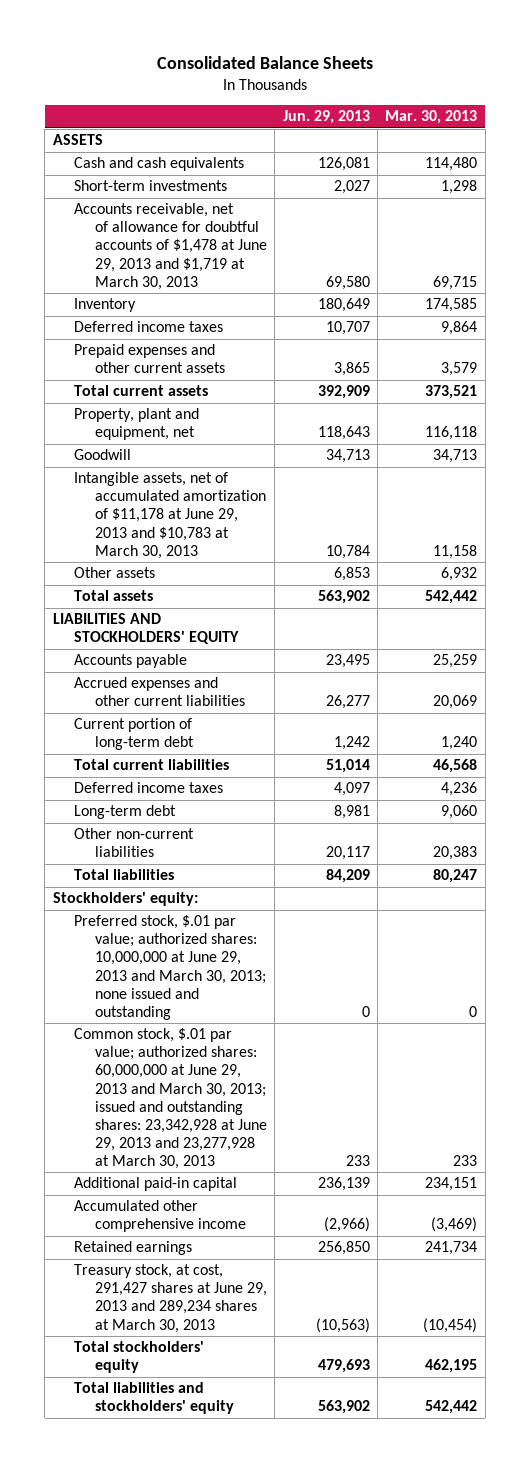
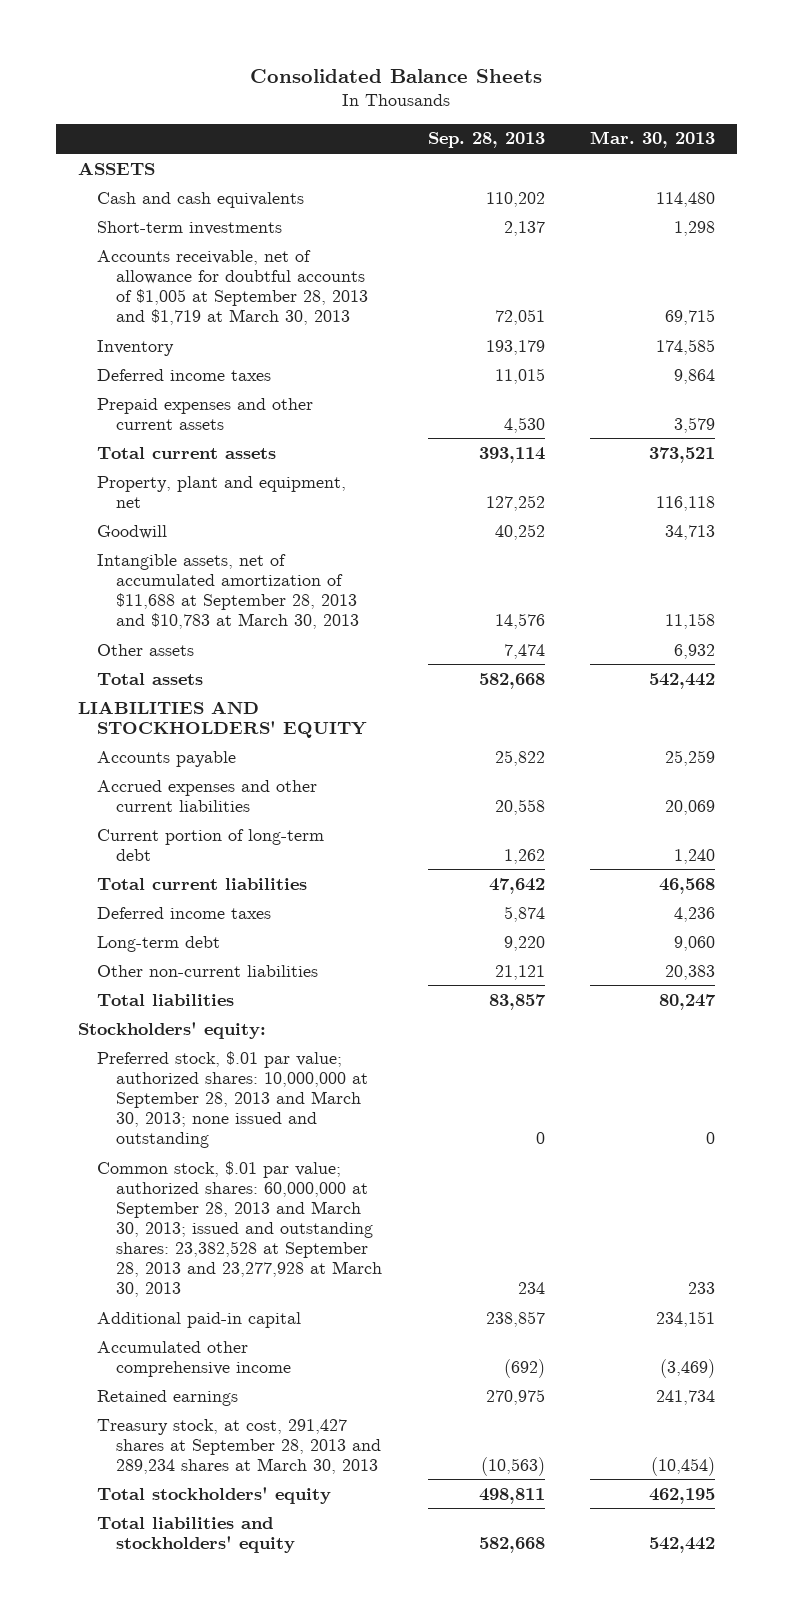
[282,110,370,125] Jun. 29, 2013 -> none
none -> [427,132,545,149] Sep. 28, 2013
[73,203,267,290] Accounts receivable, net of allowance for doubtful accounts of $1,478 at June 29, 2013 and $1,719 at March 30, 2013 -> [97,249,369,325] Accounts receivable, net of allowance for doubtful accounts of $1,005 at September 28, 2013 and $1,719 at March 30, 2013
[73,472,266,559] Intangible assets, net of accumulated amortization of $11,178 at June 29, 2013 and $10,783 at March 30, 2013 -> [97,553,360,629] Intangible assets, net of accumulated amortization of $11,688 at September 28, 2013 and $10,783 at March 30, 2013
[73,915,266,1020] Preferred stock, $.01 par value; authorized shares: 10,000,000 at June 29, 2013 and March 30, 2013; none issued and outstanding -> [97,1050,369,1149] Preferred stock, $.01 par value; authorized shares: 10,000,000 at September 28, 2013 and March 30, 2013; none issued and outstanding
[73,1028,267,1169] Common stock, $.01 par value; authorized shares: 60,000,000 at June 29, 2013 and March 30, 2013; issued and outstanding shares: 23,342,928 at June 29, 2013 and 23,277,928 at March 30, 2013 -> [97,1160,383,1298] Common stock, $.01 par value; authorized shares: 60,000,000 at September 28, 2013 and March 30, 2013; issued and outstanding shares: 23,382,528 at September 28, 2013 and 23,277,928 at March 30, 2013
[73,1264,267,1333] Treasury stock, at cost, 291,427 shares at June 29, 2013 and 289,234 shares at March 30, 2013 -> [97,1418,382,1474] Treasury stock, at cost, 291,427 shares at September 28, 2013 and 289,234 shares at March 30, 2013

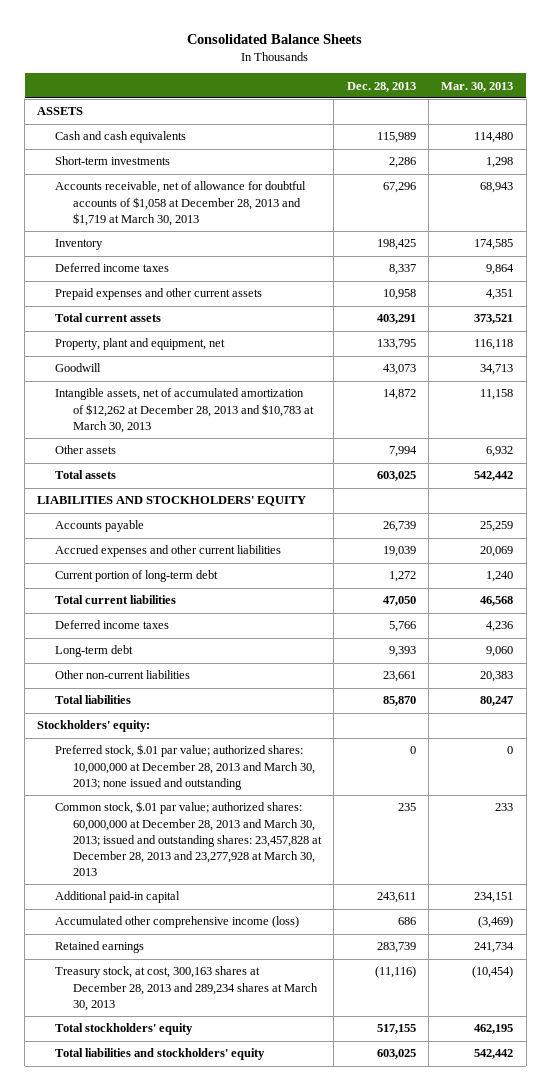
[427,132,545,149] Sep. 28, 2013 -> none
none -> [346,81,416,92] Dec. 28, 2013
[97,249,369,325] Accounts receivable, net of allowance for doubtful accounts of $1,005 at September 28, 2013 and $1,719 at March 30, 2013 -> [55,181,307,226] Accounts receivable, net of allowance for doubtful accounts of $1,058 at December 28, 2013 and $1,719 at March 30, 2013
[664,308,715,325] 69,715 -> [480,182,514,194] 68,943
[673,416,715,433] 3,579 -> [486,289,514,301] 4,351
[97,553,360,629] Intangible assets, net of accumulated amortization of $11,688 at September 28, 2013 and $10,783 at March 30, 2013 -> [55,388,315,433] Intangible assets, net of accumulated amortization of $12,262 at December 28, 2013 and $10,783 at March 30, 2013
[97,1050,369,1149] Preferred stock, $.01 par value; authorized shares: 10,000,000 at September 28, 2013 and March 30, 2013; none issued and outstanding -> [55,744,316,790] Preferred stock, $.01 par value; authorized shares: 10,000,000 at December 28, 2013 and March 30, 2013; none issued and outstanding
[97,1160,383,1298] Common stock, $.01 par value; authorized shares: 60,000,000 at September 28, 2013 and March 30, 2013; issued and outstanding shares: 23,382,528 at September 28, 2013 and 23,277,928 at March 30, 2013 -> [55,801,323,876] Common stock, $.01 par value; authorized shares: 60,000,000 at December 28, 2013 and March 30, 2013; issued and outstanding shares: 23,457,828 at December 28, 2013 and 23,277,928 at March 30, 2013
[97,1340,292,1377] Accumulated other comprehensive income -> [55,916,300,929] Accumulated other comprehensive income (loss)
[97,1418,382,1474] Treasury stock, at cost, 291,427 shares at September 28, 2013 and 289,234 shares at March 30, 2013 -> [55,966,319,1011] Treasury stock, at cost, 300,163 shares at December 28, 2013 and 289,234 shares at March 30, 2013

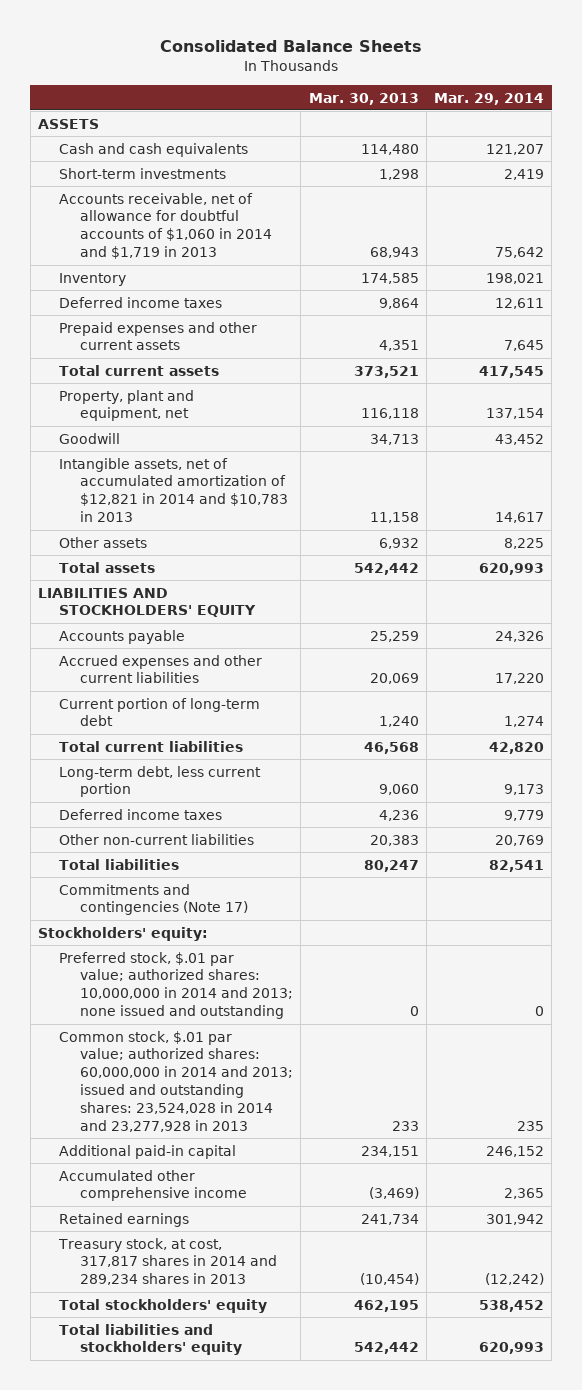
[346,81,416,92] Dec. 28, 2013 -> none
none -> [434,92,545,105] Mar. 29, 2014
[55,181,307,226] Accounts receivable, net of allowance for doubtful accounts of $1,058 at December 28, 2013 and $1,719 at March 30, 2013 -> [59,192,273,260] Accounts receivable, net of allowance for doubtful accounts of $1,060 in 2014 and $1,719 in 2013
[55,388,315,433] Intangible assets, net of accumulated amortization of $12,262 at December 28, 2013 and $10,783 at March 30, 2013 -> [59,457,289,523] Intangible assets, net of accumulated amortization of $12,821 in 2014 and $10,783 in 2013
none -> [59,765,262,798] Long-term debt, less current portion
[55,645,134,658] Long-term debt -> none
none -> [59,883,249,916] Commitments and contingencies (Note 17)
[55,744,316,790] Preferred stock, $.01 par value; authorized shares: 10,000,000 at December 28, 2013 and March 30, 2013; none issued and outstanding -> [59,951,294,1020] Preferred stock, $.01 par value; authorized shares: 10,000,000 in 2014 and 2013; none issued and outstanding
[55,801,323,876] Common stock, $.01 par value; authorized shares: 60,000,000 at December 28, 2013 and March 30, 2013; issued and outstanding shares: 23,457,828 at December 28, 2013 and 23,277,928 at March 30, 2013 -> [59,1030,294,1133] Common stock, $.01 par value; authorized shares: 60,000,000 in 2014 and 2013; issued and outstanding shares: 23,524,028 in 2014 and 23,277,928 in 2013
[55,916,300,929] Accumulated other comprehensive income (loss) -> [59,1169,248,1202] Accumulated other comprehensive income
[55,966,319,1011] Treasury stock, at cost, 300,163 shares at December 28, 2013 and 289,234 shares at March 30, 2013 -> [58,1237,278,1286] Treasury stock, at cost, 317,817 shares in 2014 and 289,234 shares in 2013

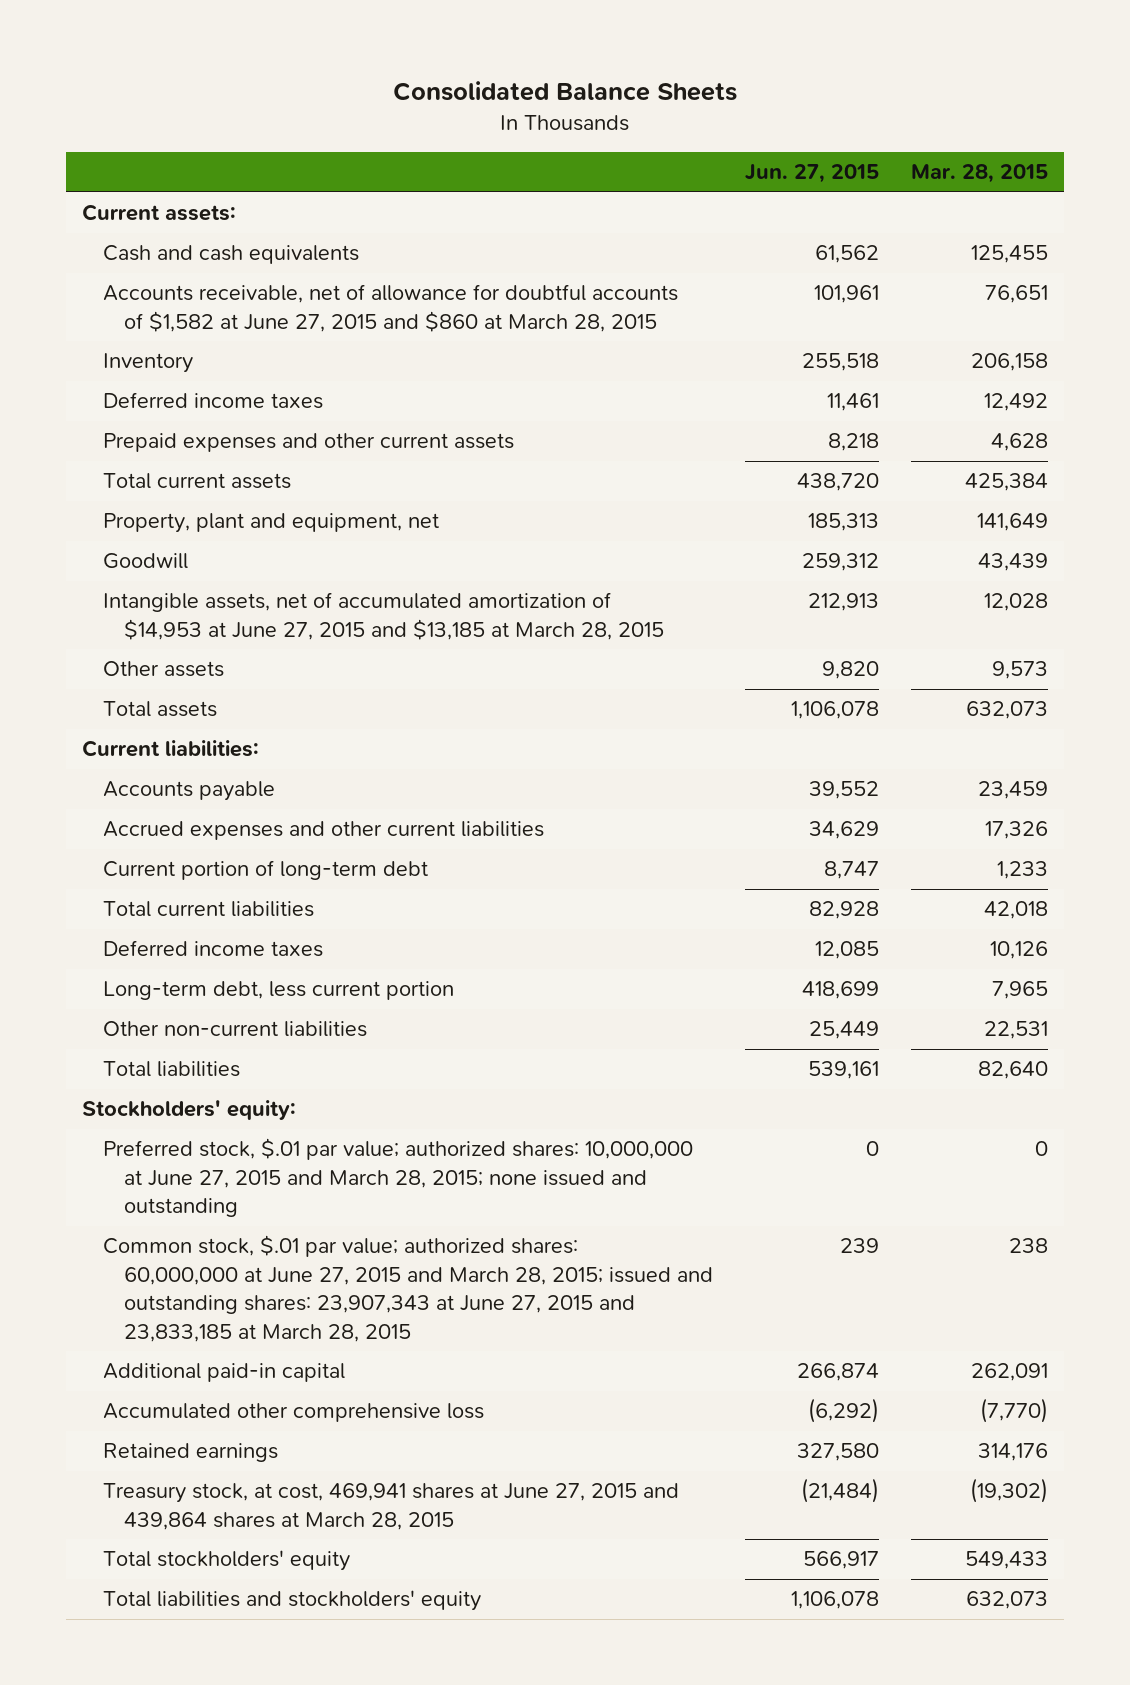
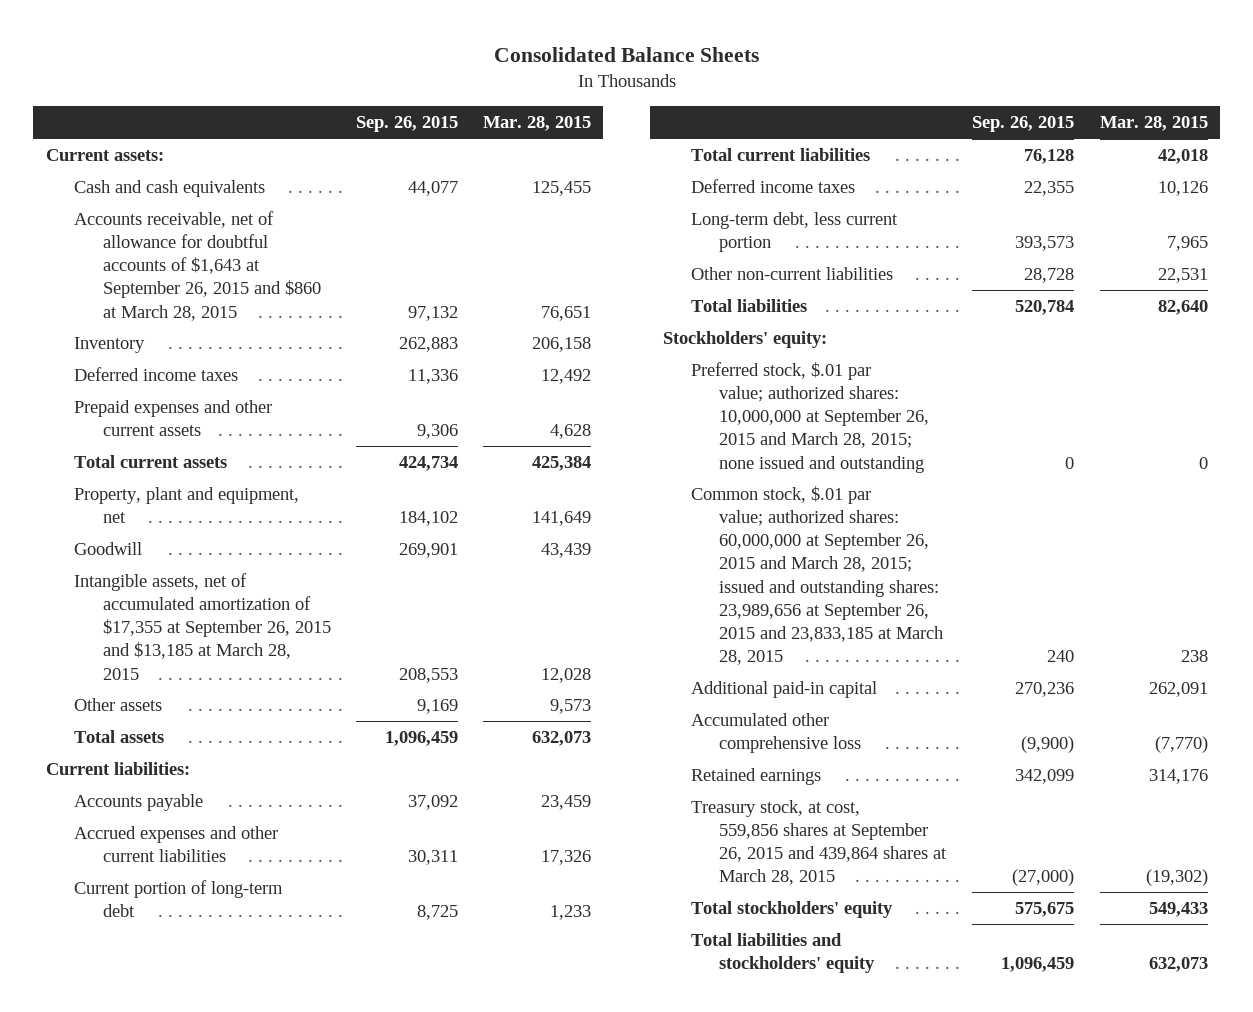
[745,164,880,184] Jun. 27, 2015 -> none
none -> [355,116,458,133] Sep. 26, 2015
[103,284,679,332] Accounts receivable, net of allowance for doubtful accounts of $1,582 at June 27, 2015 and $860 at March 28, 2015 -> [74,210,321,321] Accounts receivable, net of allowance for doubtful accounts of $1,643 at September 26, 2015 and $860 at March 28, 2015
[103,592,665,640] Intangible assets, net of accumulated amortization of $14,953 at June 27, 2015 and $13,185 at March 28, 2015 -> [74,572,331,680] Intangible assets, net of accumulated amortization of $17,355 at September 26, 2015 and $13,185 at March 28, 2015
[103,1138,694,1218] Preferred stock, $.01 par value; authorized shares: 10,000,000 at June 27, 2015 and March 28, 2015; none issued and outstanding -> [690,361,930,473] Preferred stock, $.01 par value; authorized shares: 10,000,000 at September 26, 2015 and March 28, 2015; none issued and outstanding
[103,1235,714,1343] Common stock, $.01 par value; authorized shares: 60,000,000 at June 27, 2015 and March 28, 2015; issued and outstanding shares: 23,907,343 at June 27, 2015 and 23,833,185 at March 28, 2015 -> [690,485,944,666] Common stock, $.01 par value; authorized shares: 60,000,000 at September 26, 2015 and March 28, 2015; issued and outstanding shares: 23,989,656 at September 26, 2015 and 23,833,185 at March 28, 2015
[103,1483,680,1530] Treasury stock, at cost, 469,941 shares at June 27, 2015 and 439,864 shares at March 28, 2015 -> [690,799,948,886] Treasury stock, at cost, 559,856 shares at September 26, 2015 and 439,864 shares at March 28, 2015

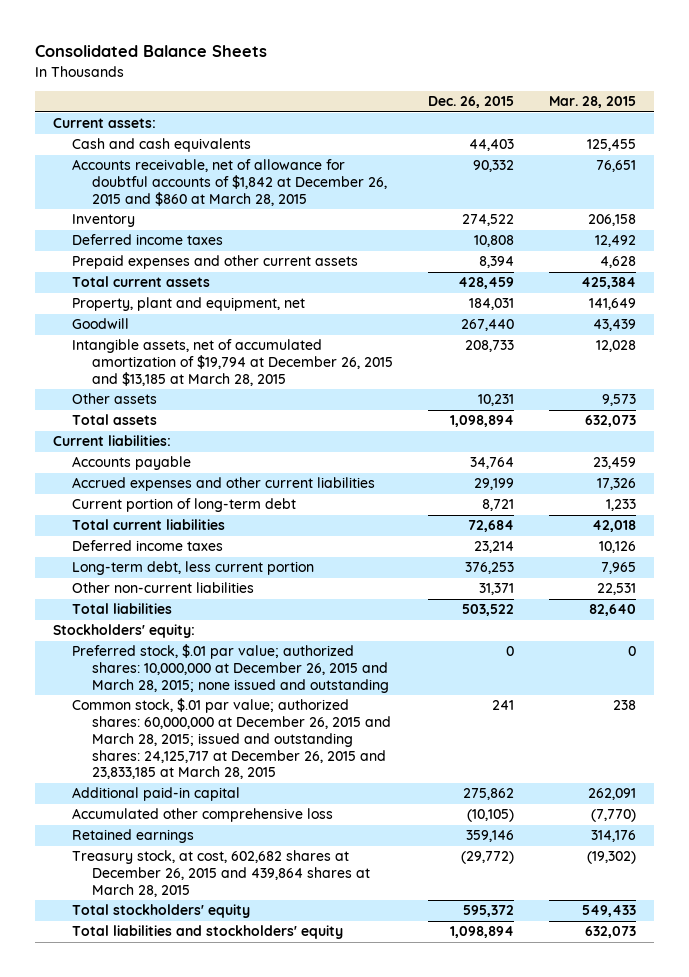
[355,116,458,133] Sep. 26, 2015 -> none
none -> [427,96,514,109] Dec. 26, 2015
[74,210,321,321] Accounts receivable, net of allowance for doubtful accounts of $1,643 at September 26, 2015 and $860 at March 28, 2015 -> [72,159,387,206] Accounts receivable, net of allowance for doubtful accounts of $1,842 at December 26, 2015 and $860 at March 28, 2015
[74,572,331,680] Intangible assets, net of accumulated amortization of $17,355 at September 26, 2015 and $13,185 at March 28, 2015 -> [72,339,393,386] Intangible assets, net of accumulated amortization of $19,794 at December 26, 2015 and $13,185 at March 28, 2015
[690,361,930,473] Preferred stock, $.01 par value; authorized shares: 10,000,000 at September 26, 2015 and March 28, 2015; none issued and outstanding -> [72,644,389,693] Preferred stock, $.01 par value; authorized shares: 10,000,000 at December 26, 2015 and March 28, 2015; none issued and outstanding
[690,485,944,666] Common stock, $.01 par value; authorized shares: 60,000,000 at September 26, 2015 and March 28, 2015; issued and outstanding shares: 23,989,656 at September 26, 2015 and 23,833,185 at March 28, 2015 -> [72,698,391,780] Common stock, $.01 par value; authorized shares: 60,000,000 at December 26, 2015 and March 28, 2015; issued and outstanding shares: 24,125,717 at December 26, 2015 and 23,833,185 at March 28, 2015
[690,799,948,886] Treasury stock, at cost, 559,856 shares at September 26, 2015 and 439,864 shares at March 28, 2015 -> [72,850,370,897] Treasury stock, at cost, 602,682 shares at December 26, 2015 and 439,864 shares at March 28, 2015

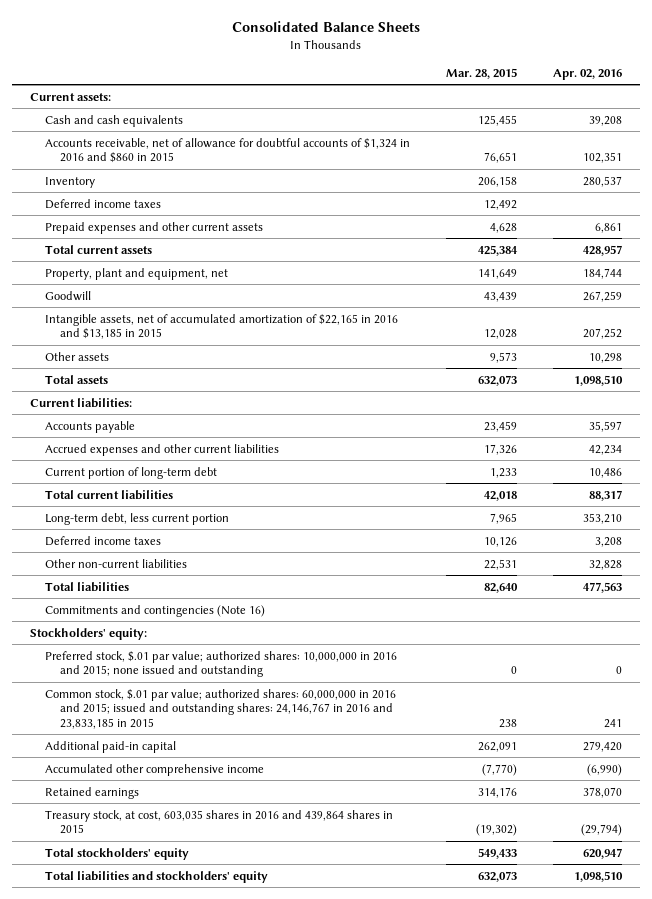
[427,96,514,109] Dec. 26, 2015 -> none
none -> [553,68,623,80] Apr. 02, 2016
[72,159,387,206] Accounts receivable, net of allowance for doubtful accounts of $1,842 at December 26, 2015 and $860 at March 28, 2015 -> [44,137,410,164] Accounts receivable, net of allowance for doubtful accounts of $1,324 in 2016 and $860 in 2015
[72,339,393,386] Intangible assets, net of accumulated amortization of $19,794 at December 26, 2015 and $13,185 at March 28, 2015 -> [44,313,398,340] Intangible assets, net of accumulated amortization of $22,165 in 2016 and $13,185 in 2015
[72,540,224,552] Deferred income taxes -> [44,535,161,546] Deferred income taxes
none -> [44,604,265,617] Commitments and contingencies (Note 16)
[72,644,389,693] Preferred stock, $.01 par value; authorized shares: 10,000,000 at December 26, 2015 and March 28, 2015; none issued and outstanding -> [44,650,397,678] Preferred stock, $.01 par value; authorized shares: 10,000,000 in 2016 and 2015; none issued and outstanding
[72,698,391,780] Common stock, $.01 par value; authorized shares: 60,000,000 at December 26, 2015 and March 28, 2015; issued and outstanding shares: 24,125,717 at December 26, 2015 and 23,833,185 at March 28, 2015 -> [44,688,396,730] Common stock, $.01 par value; authorized shares: 60,000,000 in 2016 and 2015; issued and outstanding shares: 24,146,767 in 2016 and 23,833,185 in 2015
[72,808,334,823] Accumulated other comprehensive loss -> [44,763,264,776] Accumulated other comprehensive income
[72,850,370,897] Treasury stock, at cost, 602,682 shares at December 26, 2015 and 439,864 shares at March 28, 2015 -> [44,809,393,835] Treasury stock, at cost, 603,035 shares in 2016 and 439,864 shares in 2015

